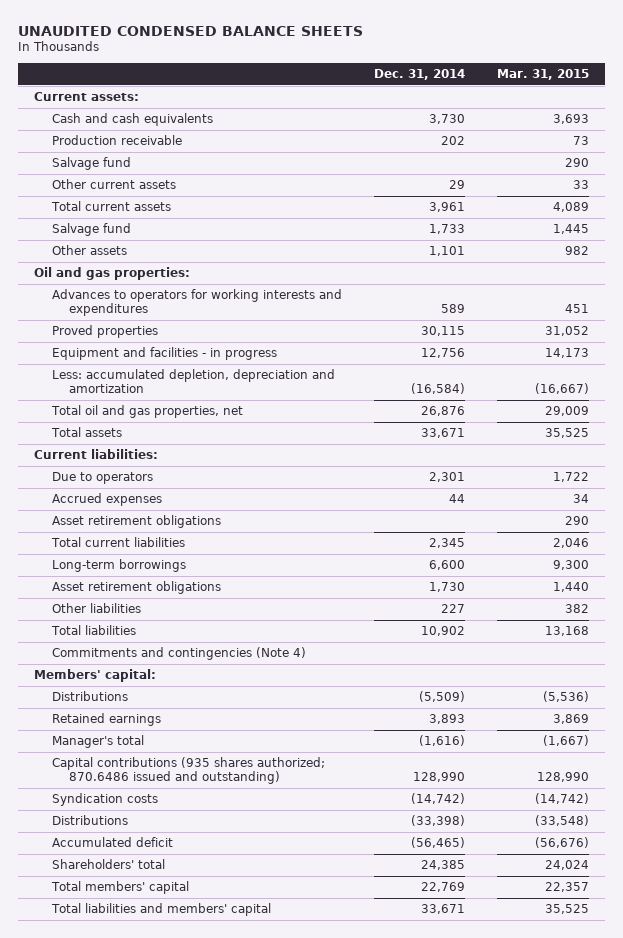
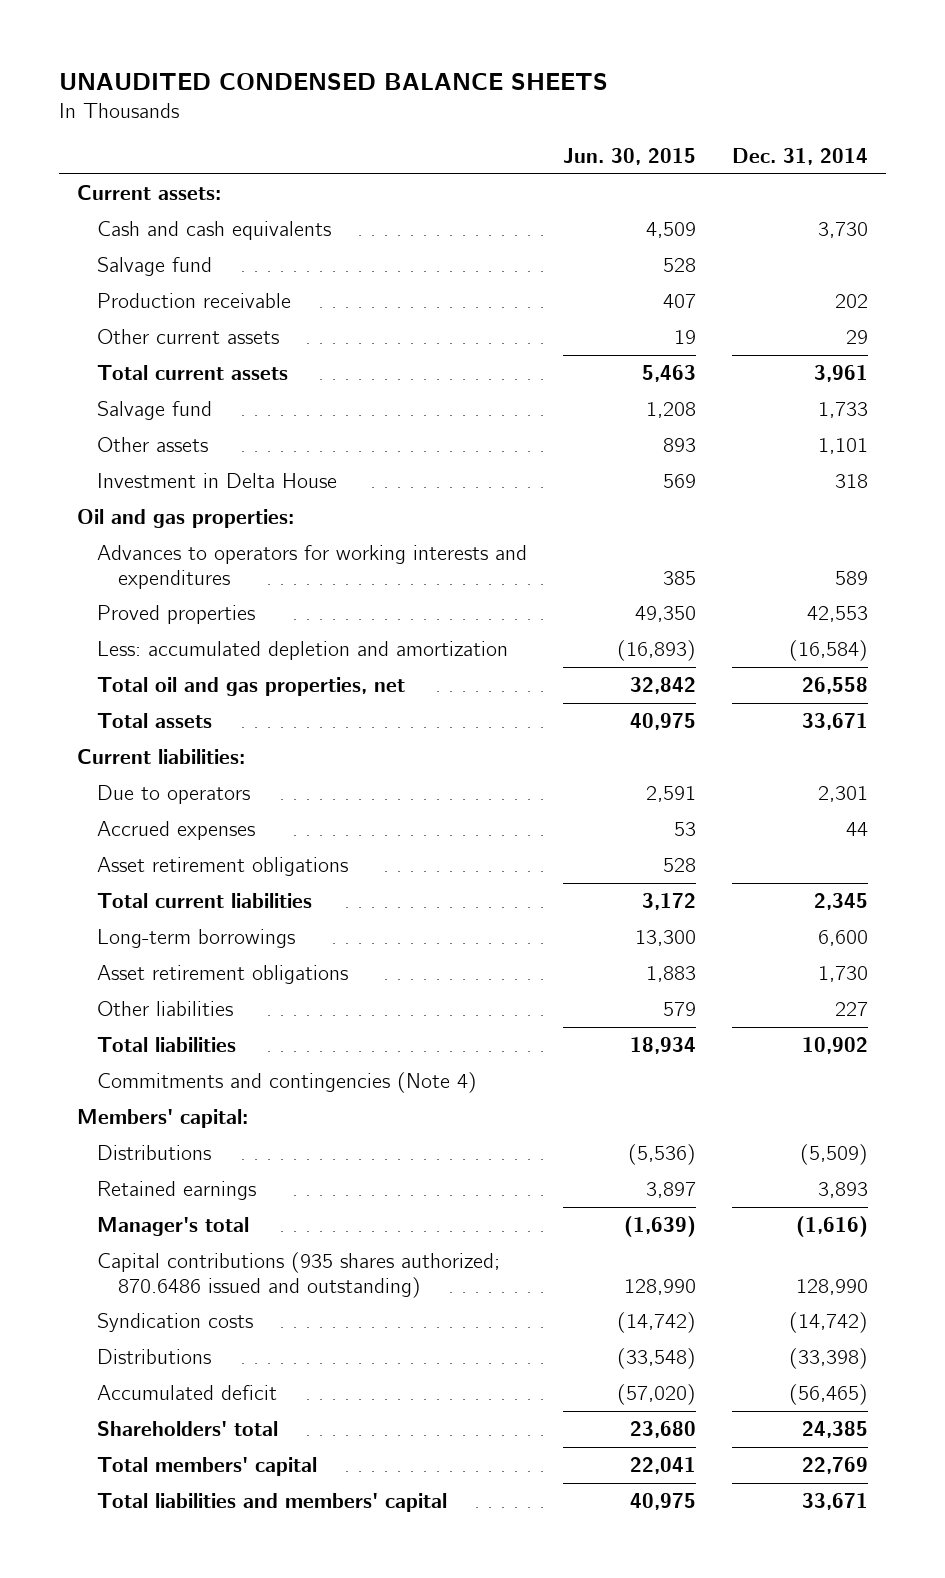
[496,69,589,81] Mar. 31, 2015 -> none
none -> [563,148,697,166] Jun. 30, 2015
[51,135,182,146] Production receivable -> [97,292,292,308] Production receivable
none -> [97,472,338,488] Investment in Delta House
[51,347,277,361] Equipment and facilities - in progress -> none
[420,326,465,337] 30,115 -> [807,605,869,622] 42,553
[51,369,335,394] Less: accumulated depletion, depreciation and amortization -> [97,640,509,660] Less: accumulated depletion and amortization
[420,406,465,417] 26,876 -> [802,676,869,694] 26,558

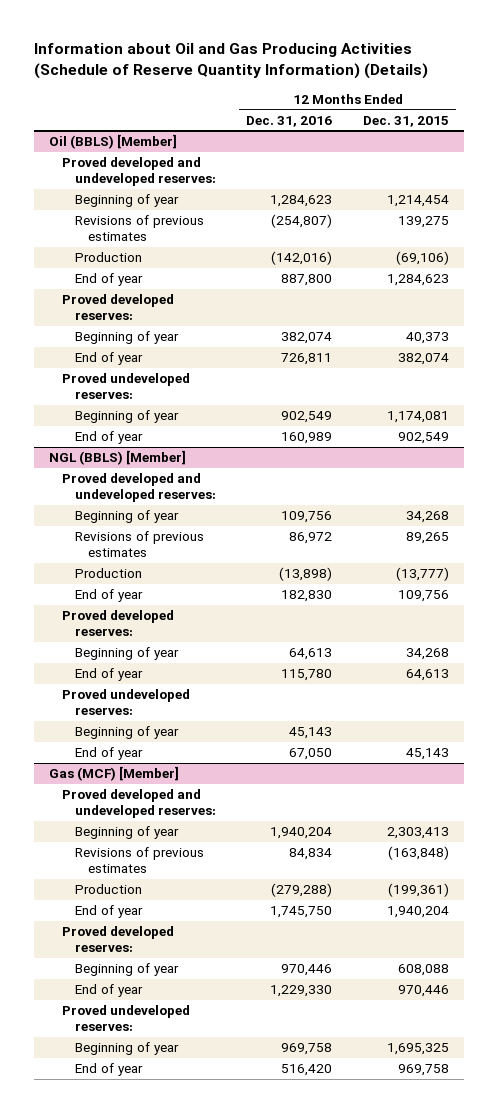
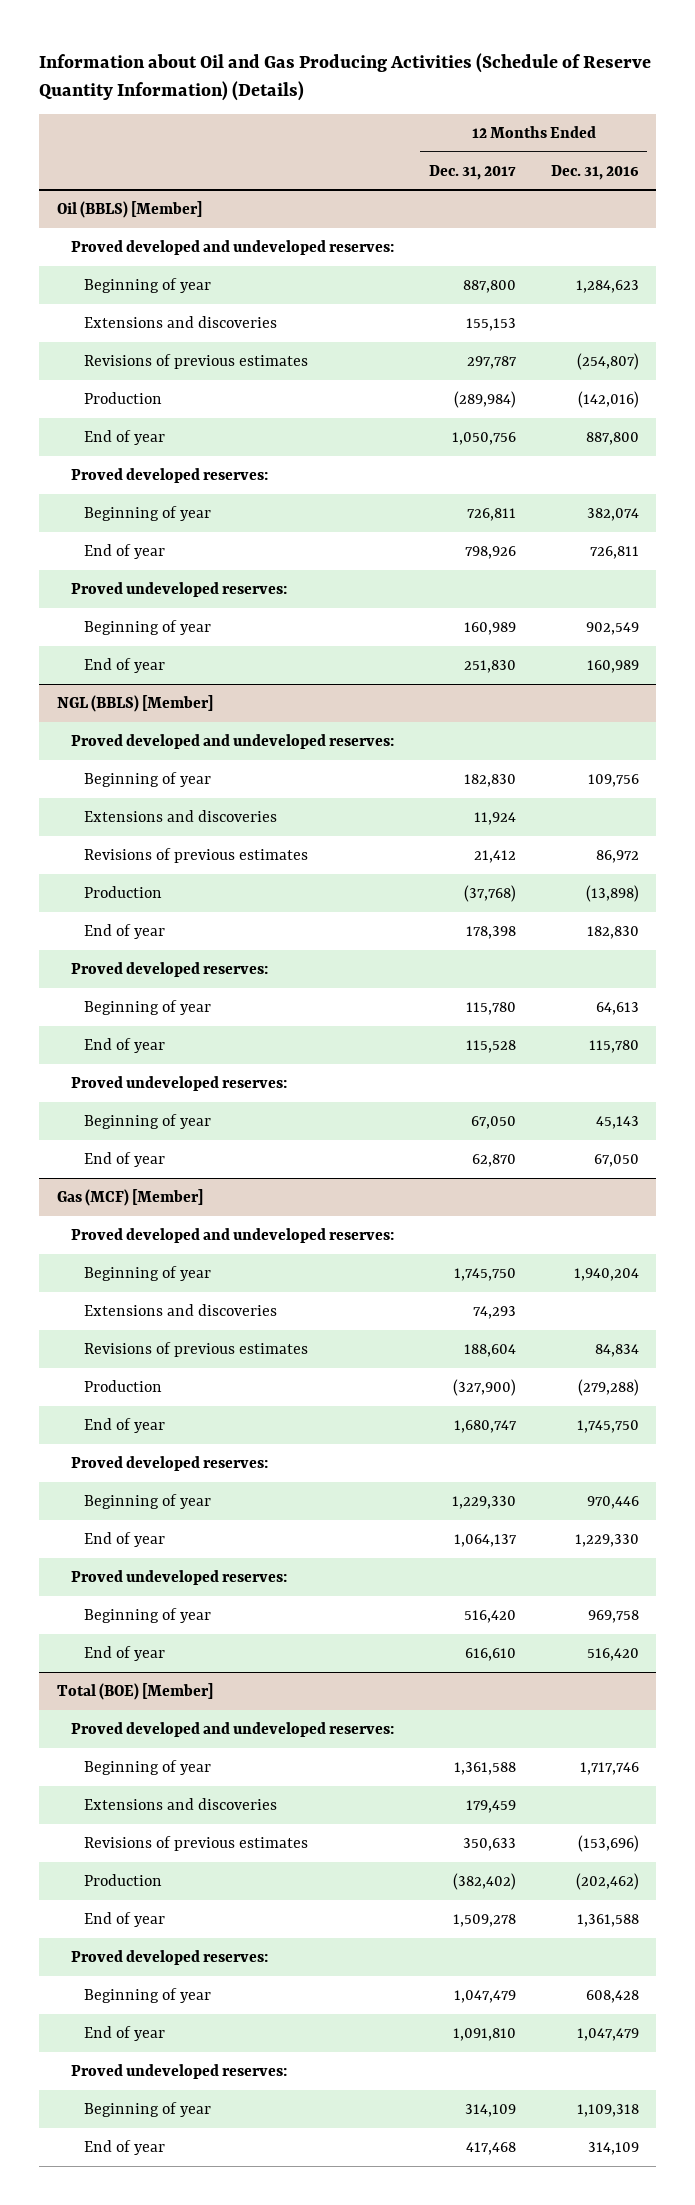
[362,115,449,127] Dec. 31, 2015 -> none
none -> [428,164,516,180] Dec. 31, 2017
none -> [84,315,278,328] Extensions and discoveries
none -> [84,809,278,822] Extensions and discoveries
none -> [84,1303,278,1316] Extensions and discoveries
none -> [56,1682,213,1700] Total (BOE) [Member]
none -> [70,1721,394,1737] Proved developed and undeveloped reserves:
none -> [84,1759,212,1775] Beginning of year
none -> [84,1797,278,1810] Extensions and discoveries
none -> [84,1835,309,1851] Revisions of previous estimates
none -> [84,1873,163,1886] Production
none -> [84,1911,166,1927] End of year
none -> [70,1949,268,1965] Proved developed reserves:
none -> [84,1987,212,2003] Beginning of year
none -> [84,2025,166,2041] End of year
none -> [70,2063,287,2079] Proved undeveloped reserves:
none -> [84,2101,212,2117] Beginning of year
none -> [84,2139,166,2155] End of year

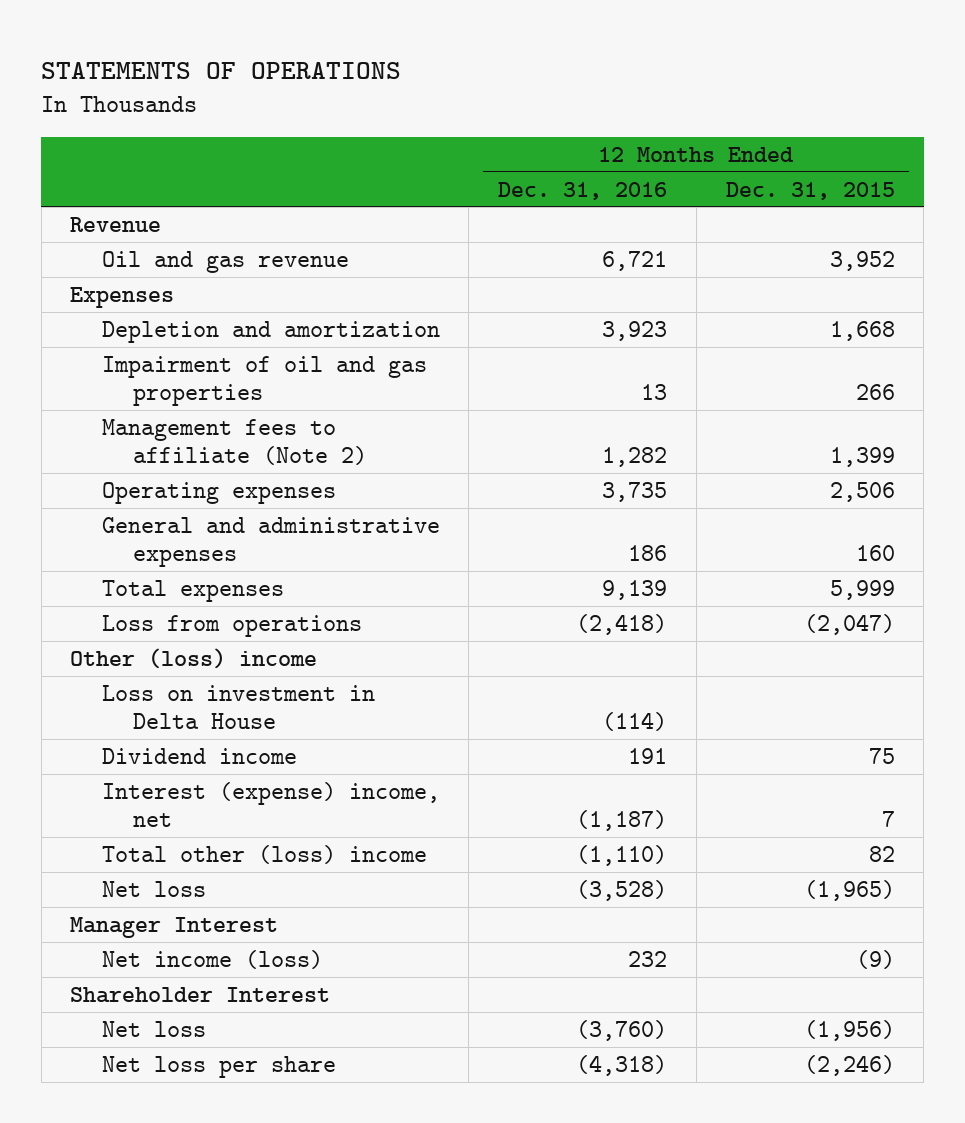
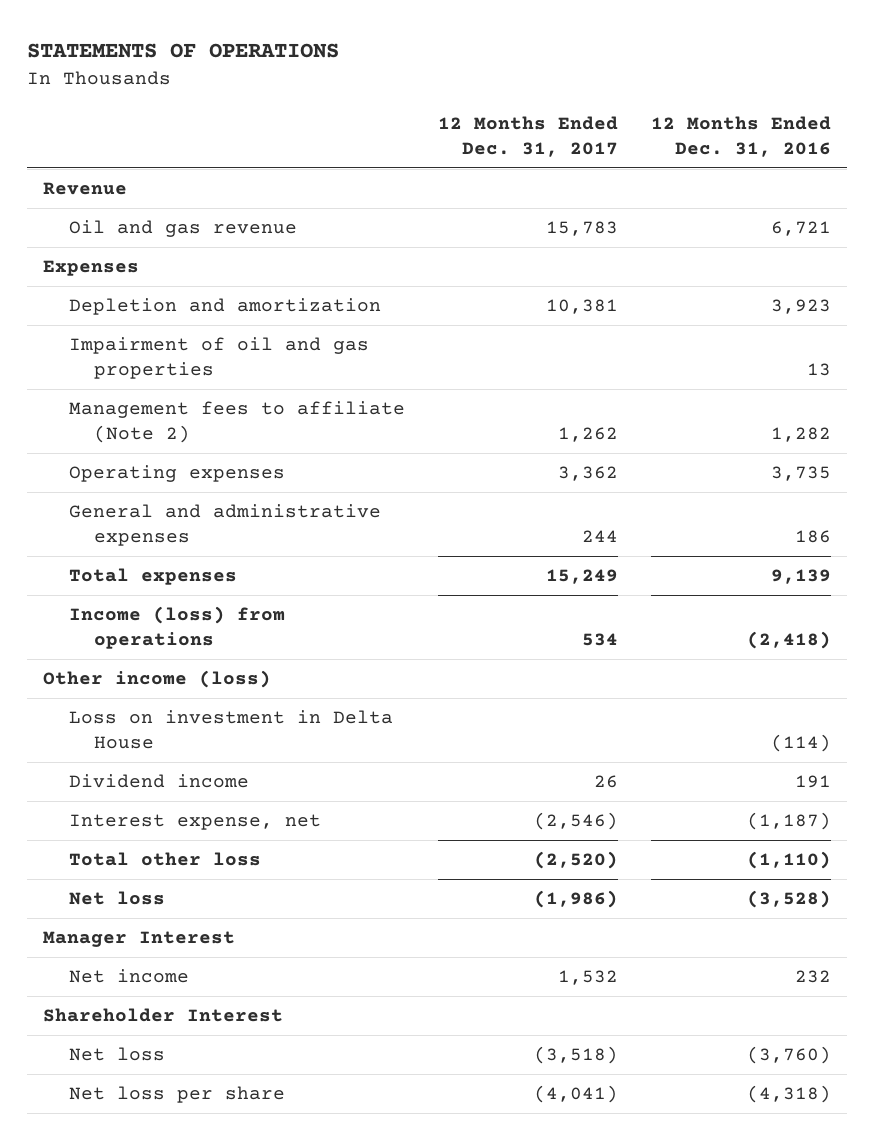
[725,181,895,200] Dec. 31, 2015 -> none
none -> [437,115,618,157] 12 Months Ended Dec. 31, 2017
[101,614,362,637] Loss from operations -> [68,606,285,650] Income (loss) from operations
[70,647,318,669] Other (loss) income -> [43,670,272,689] Other income (loss)
[101,781,440,828] Interest (expense) income, net -> [68,814,321,831] Interest expense, net
[101,844,427,864] Total other (loss) income -> [68,852,261,867] Total other loss
[101,949,323,969] Net income (loss) -> [68,969,189,984] Net income

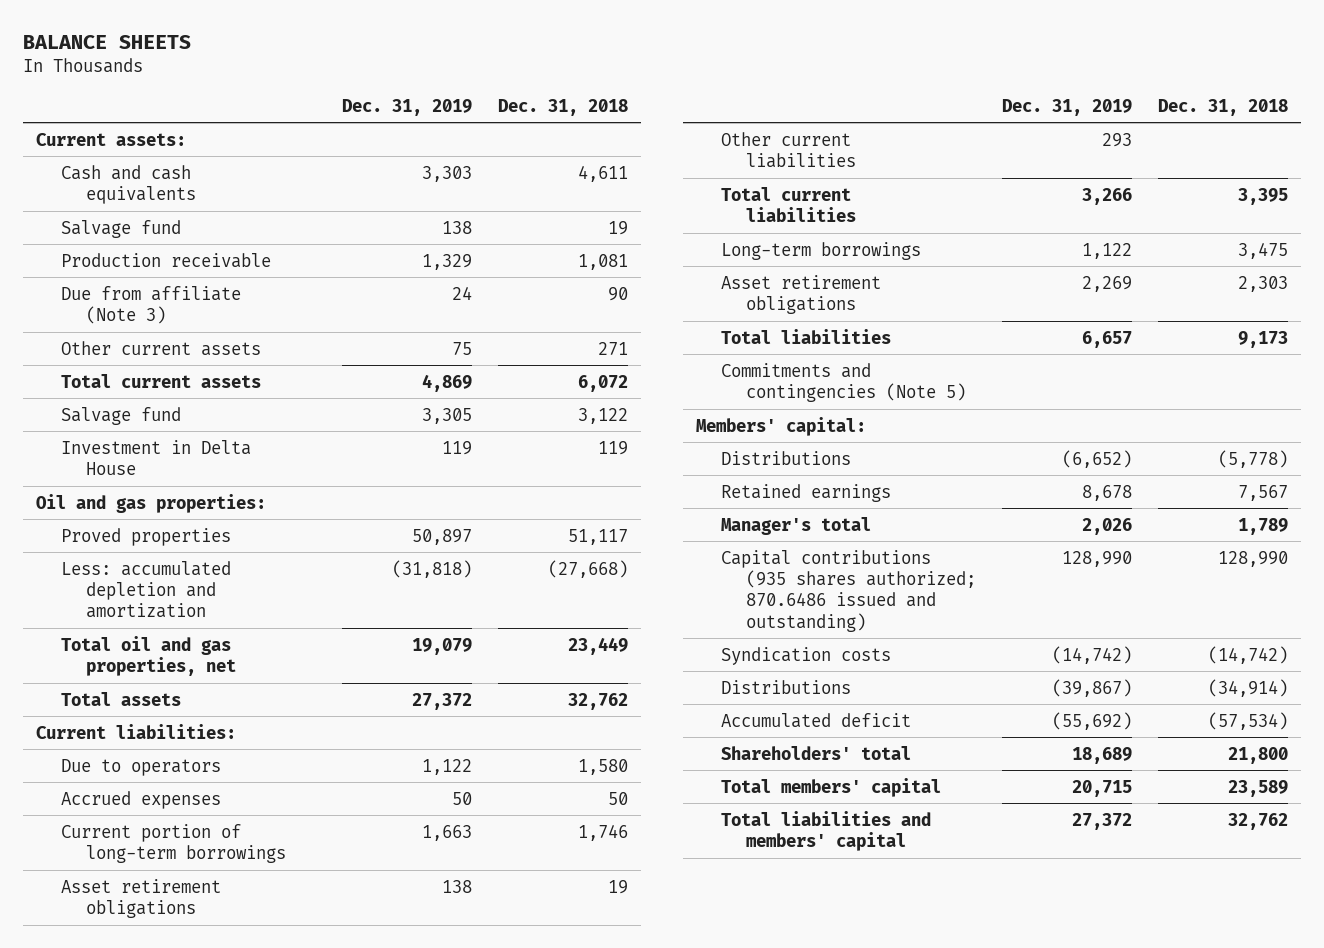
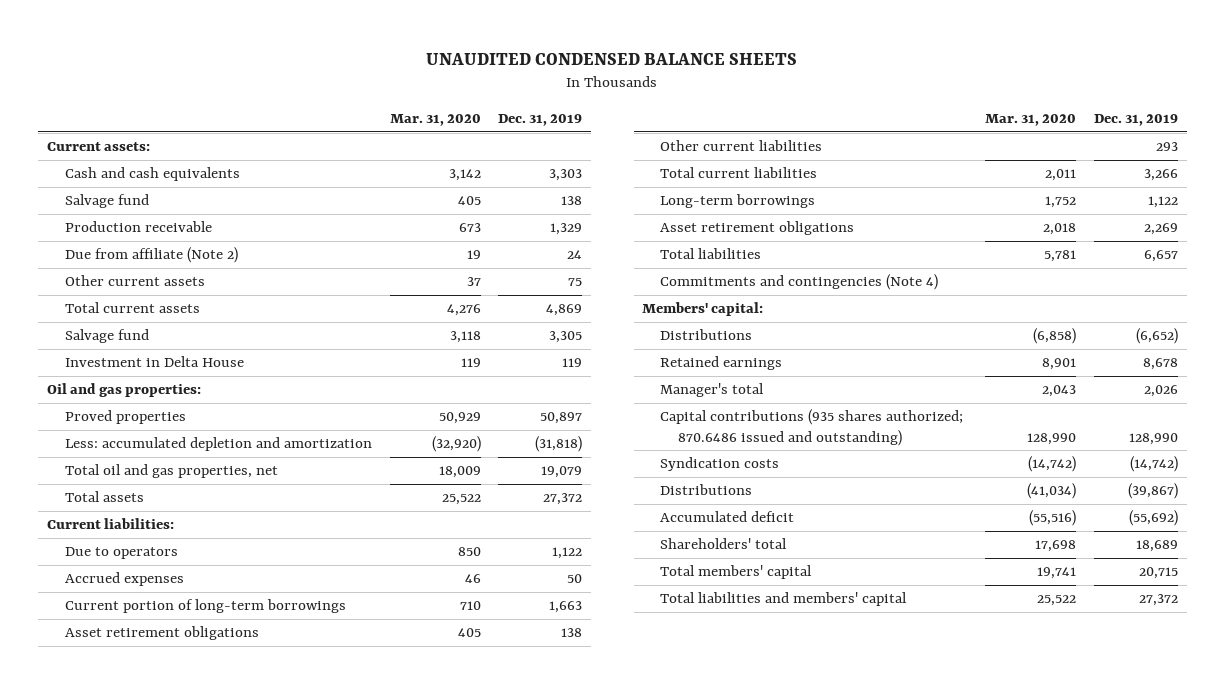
[22,35,191,50] BALANCE SHEETS -> [426,52,798,65] UNAUDITED CONDENSED BALANCE SHEETS
[497,98,628,116] Dec. 31, 2018 -> none
none -> [389,113,481,126] Mar. 31, 2020
[60,285,241,324] Due from affiliate (Note 3) -> [64,247,238,264] Due from affiliate (Note 2)
[721,362,967,402] Commitments and contingencies (Note 5) -> [660,274,939,291] Commitments and contingencies (Note 4)

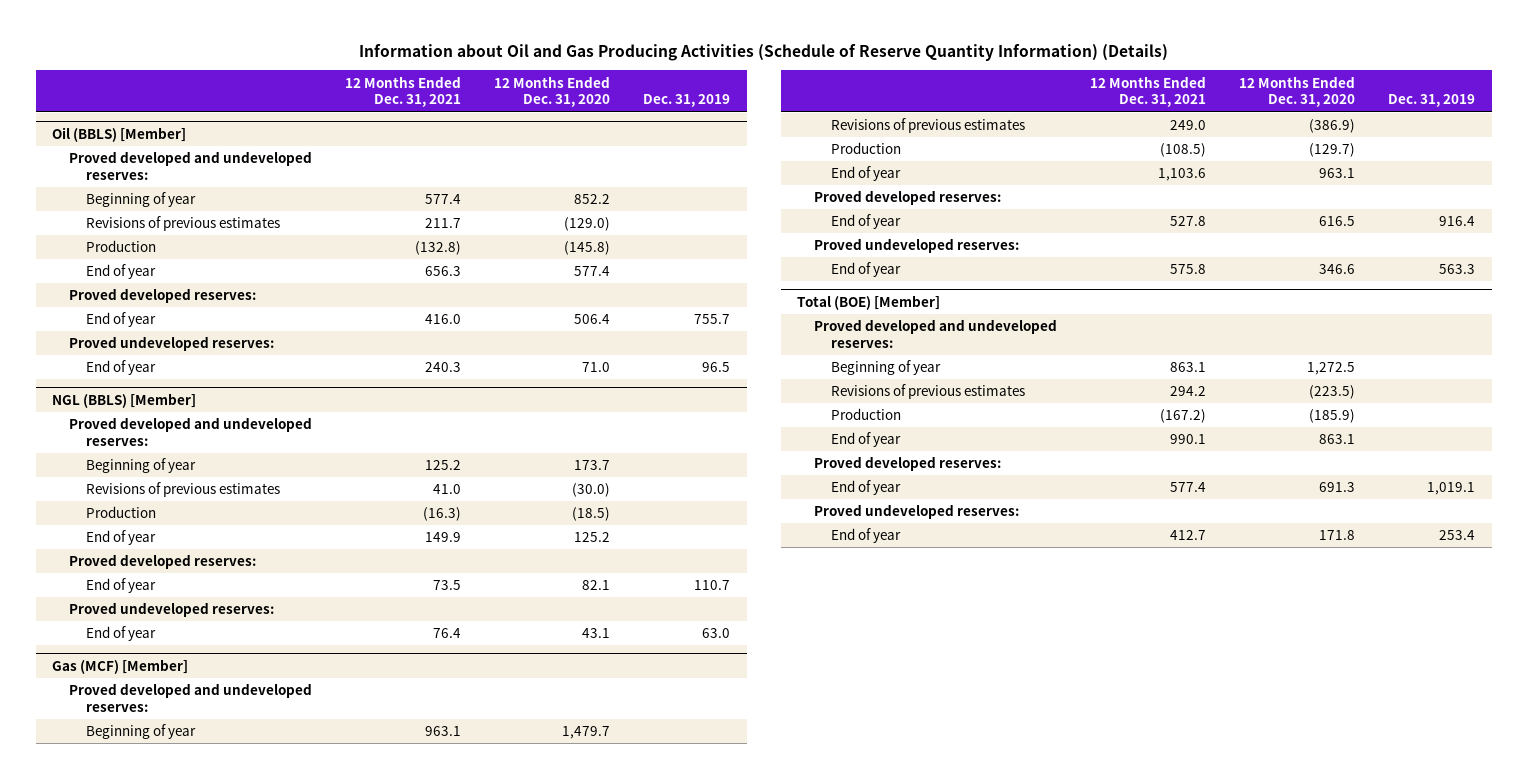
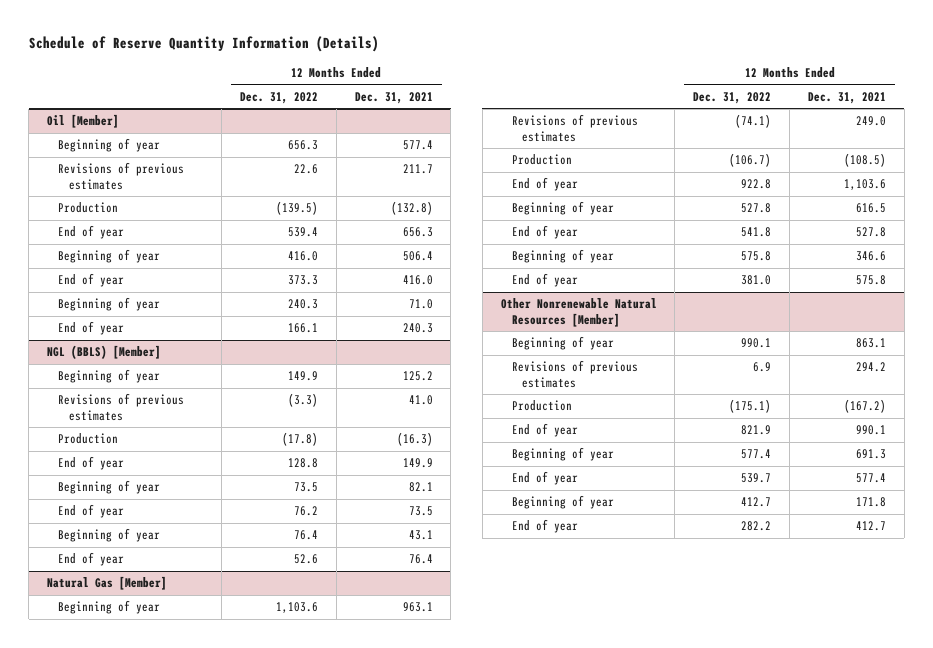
[358,43,1168,61] Information about Oil and Gas Producing Activities (Schedule of Reserve Quantity Information) (Details) -> [28,36,379,53] Schedule of Reserve Quantity Information (Details)
[494,75,611,108] 12 Months Ended Dec. 31, 2020 -> none
[643,94,731,108] Dec. 31, 2019 -> none
none -> [239,91,318,104] Dec. 31, 2022
[69,151,313,180] Proved developed and undeveloped reserves: -> none
[52,126,187,142] Oil (BBLS) [Member] -> [47,114,120,129] Oil [Member]
[69,288,257,304] Proved developed reserves: -> none
none -> [58,249,161,264] Beginning of year
[69,336,275,352] Proved undeveloped reserves: -> none
none -> [58,297,161,312] Beginning of year
[69,417,313,446] Proved developed and undeveloped reserves: -> none
[69,554,257,570] Proved developed reserves: -> none
none -> [58,480,161,495] Beginning of year
[69,602,275,618] Proved undeveloped reserves: -> none
none -> [58,528,161,543] Beginning of year
[69,683,313,712] Proved developed and undeveloped reserves: -> none
[52,658,189,674] Gas (MCF) [Member] -> [47,576,168,591] Natural Gas [Member]
[814,190,1002,206] Proved developed reserves: -> none
none -> [511,201,614,216] Beginning of year
[814,238,1020,254] Proved undeveloped reserves: -> none
none -> [511,249,614,264] Beginning of year
[814,319,1058,348] Proved developed and undeveloped reserves: -> none
[797,294,941,310] Total (BOE) [Member] -> [500,298,657,327] Other Nonrenewable Natural Resources [Member]
[814,456,1002,472] Proved developed reserves: -> none
none -> [511,447,614,462] Beginning of year
[814,504,1020,520] Proved undeveloped reserves: -> none
none -> [511,495,614,510] Beginning of year

